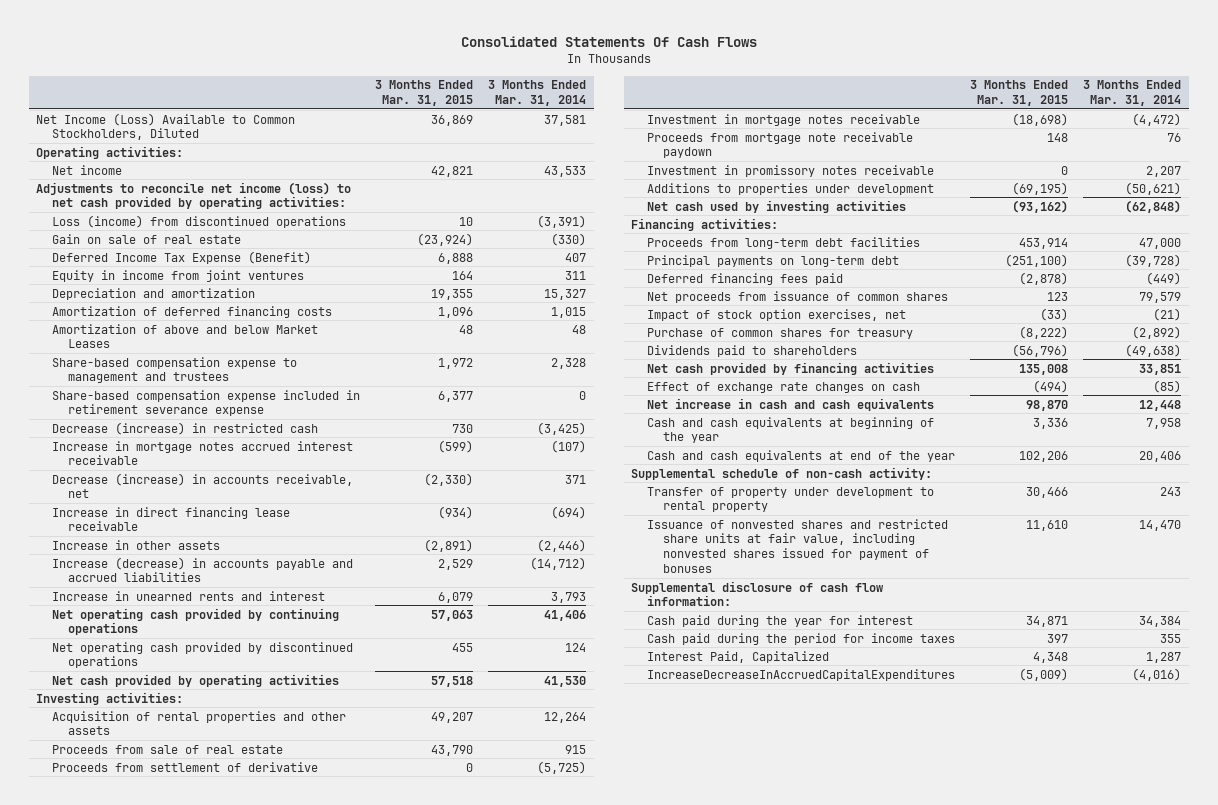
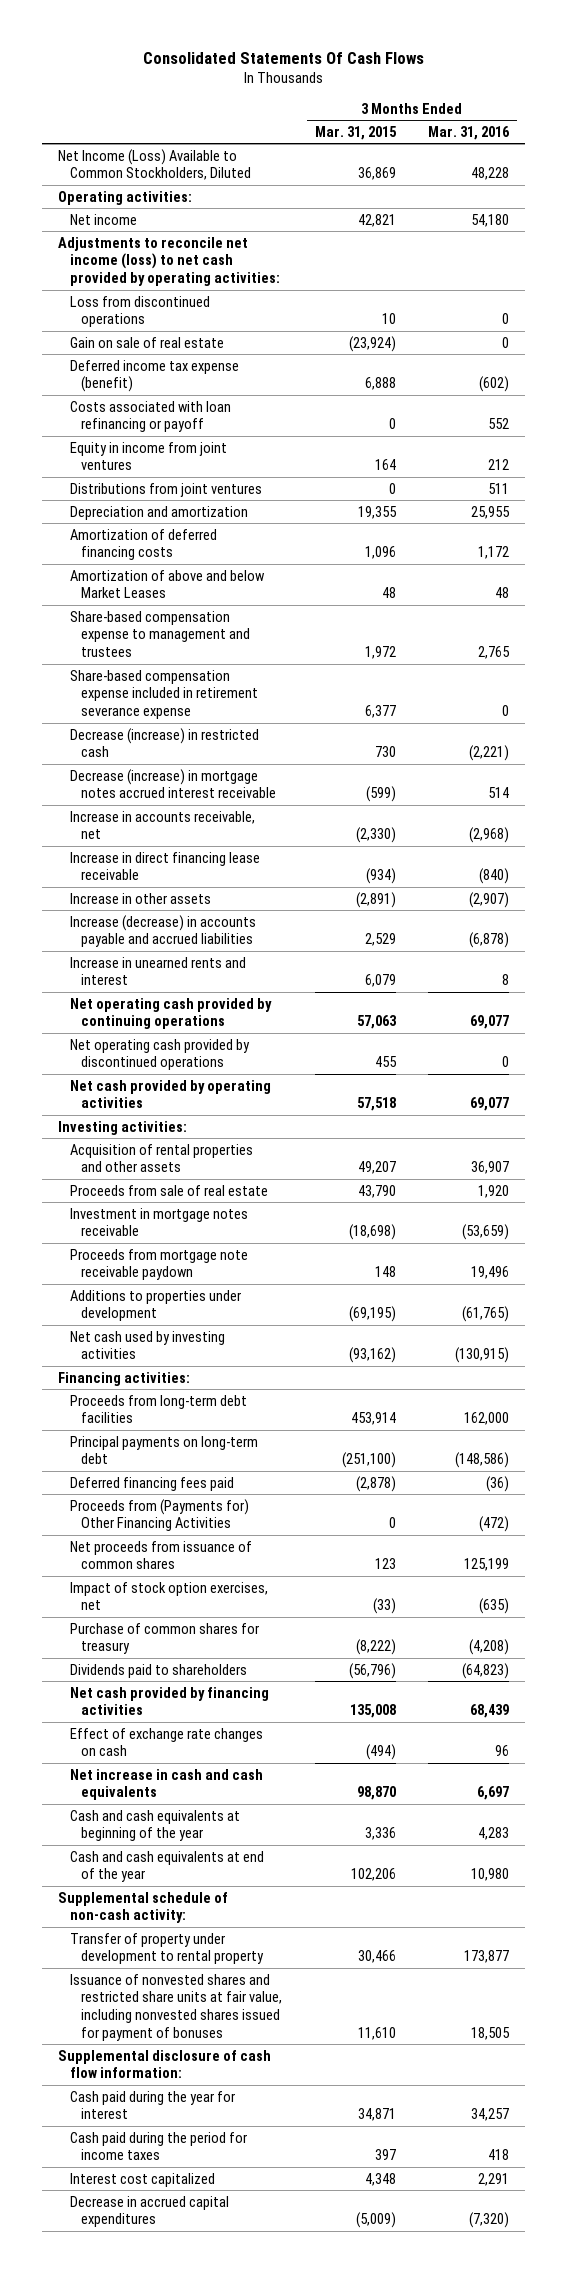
[488,80,587,107] 3 Months Ended Mar. 31, 2014 -> none
none -> [428,125,511,140] Mar. 31, 2016
[51,214,346,228] Loss (income) from discontinued operations -> [69,295,210,328] Loss from discontinued operations
[51,250,311,264] Deferred Income Tax Expense (Benefit) -> [69,359,239,393] Deferred income tax expense (benefit)
none -> [69,400,231,433] Costs associated with loan refinancing or payoff
none -> [69,482,262,497] Distributions from joint ventures
[51,440,353,466] Increase in mortgage notes accrued interest receivable -> [69,768,277,799] Decrease (increase) in mortgage notes accrued interest receivable
[51,472,353,499] Decrease (increase) in accounts receivable, net -> [69,810,255,840] Increase in accounts receivable, net
[51,761,318,772] Proceeds from settlement of derivative -> none
[647,164,935,177] Investment in promissory notes receivable -> none
none -> [69,1498,249,1532] Proceeds from (Payments for) Other Financing Activities
[647,650,830,663] Interest Paid, Capitalized -> [69,2172,215,2187] Interest cost capitalized
[647,668,956,681] IncreaseDecreaseInAccruedCapitalExpenditures -> [69,2195,229,2228] Decrease in accrued capital expenditures

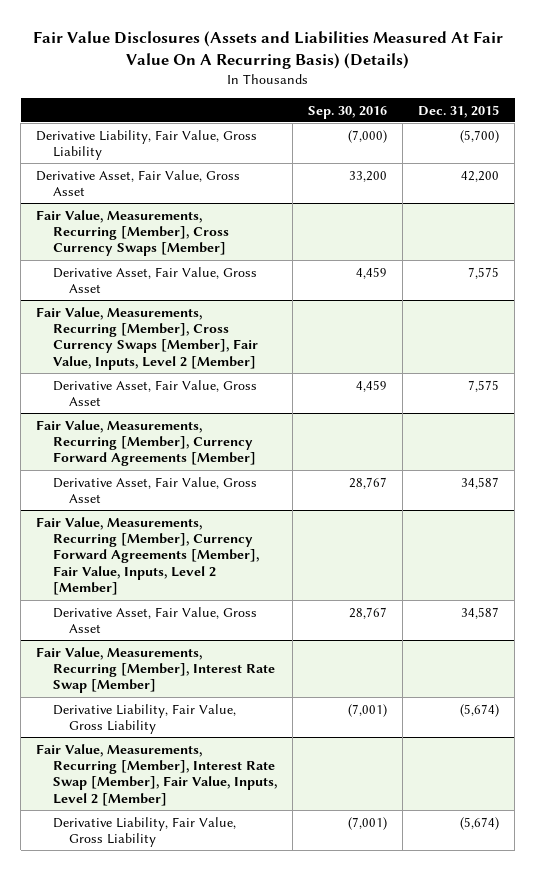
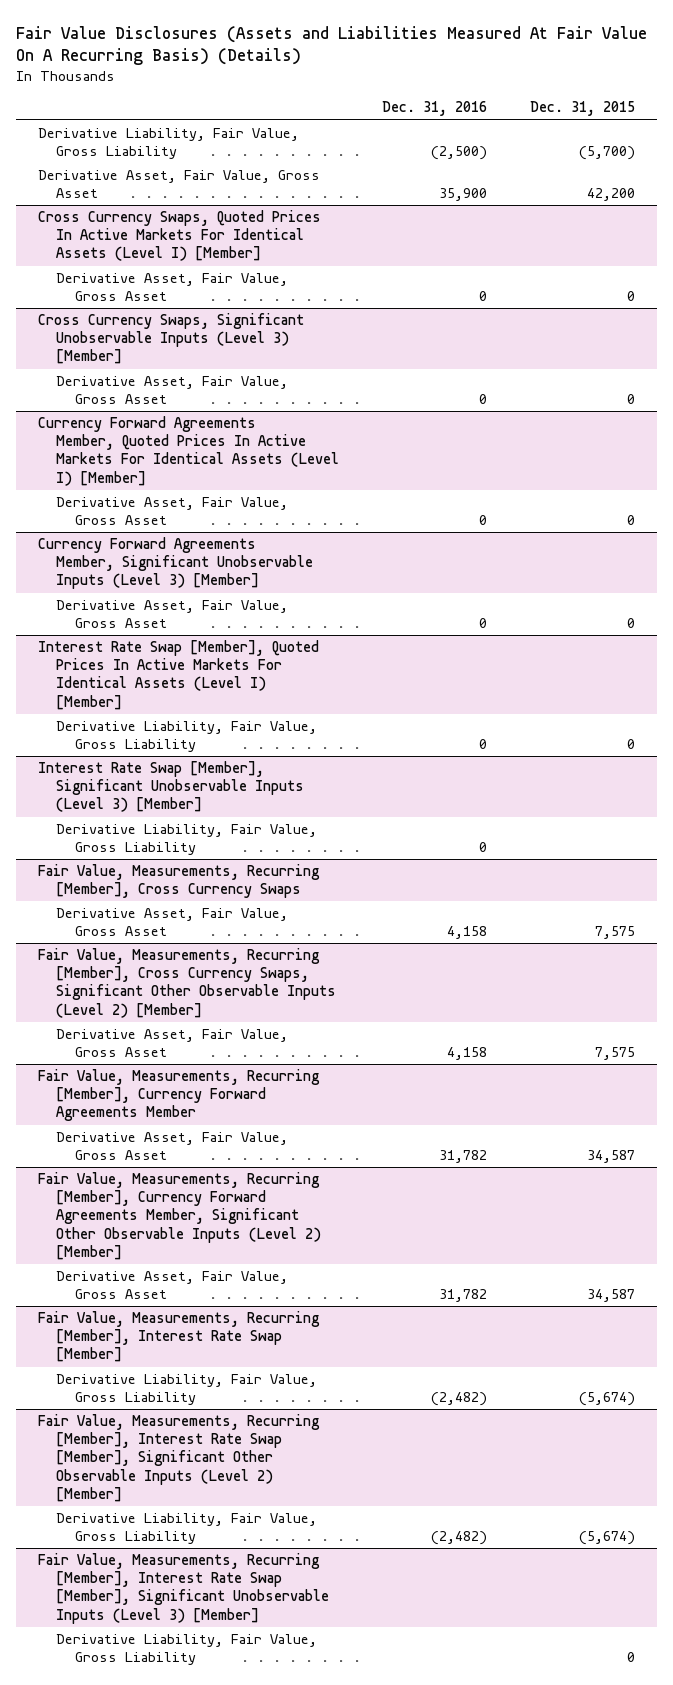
[307,105,387,119] Sep. 30, 2016 -> none
none -> [382,101,488,117] Dec. 31, 2016
none -> [37,210,321,262] Cross Currency Swaps, Quoted Prices In Active Markets For Identical Assets (Level I) [Member]
none -> [56,273,289,302] Derivative Asset, Fair Value, Gross Asset
none -> [37,313,304,365] Cross Currency Swaps, Significant Unobservable Inputs (Level 3) [Member]
none -> [56,376,289,405] Derivative Asset, Fair Value, Gross Asset
none -> [37,416,340,486] Currency Forward Agreements Member, Quoted Prices In Active Markets For Identical Assets (Level I) [Member]
none -> [56,497,289,526] Derivative Asset, Fair Value, Gross Asset
none -> [37,537,314,590] Currency Forward Agreements Member, Significant Unobservable Inputs (Level 3) [Member]
none -> [56,600,289,629] Derivative Asset, Fair Value, Gross Asset
none -> [37,640,319,710] Interest Rate Swap [Member], Quoted Prices In Active Markets For Identical Assets (Level I) [Member]
none -> [56,721,318,753] Derivative Liability, Fair Value, Gross Liability
none -> [37,761,305,813] Interest Rate Swap [Member], Significant Unobservable Inputs (Level 3) [Member]
none -> [56,824,318,856] Derivative Liability, Fair Value, Gross Liability
[36,209,229,257] Fair Value, Measurements, Recurring [Member], Cross Currency Swaps [Member] -> [37,864,320,899] Fair Value, Measurements, Recurring [Member], Cross Currency Swaps
[36,306,258,370] Fair Value, Measurements, Recurring [Member], Cross Currency Swaps [Member], Fair Value, Inputs, Level 2 [Member] -> [37,948,337,1018] Fair Value, Measurements, Recurring [Member], Cross Currency Swaps, Significant Other Observable Inputs (Level 2) [Member]
[36,419,256,467] Fair Value, Measurements, Recurring [Member], Currency Forward Agreements [Member] -> [37,1069,320,1122] Fair Value, Measurements, Recurring [Member], Currency Forward Agreements Member
[36,516,259,596] Fair Value, Measurements, Recurring [Member], Currency Forward Agreements [Member], Fair Value, Inputs, Level 2 [Member] -> [37,1172,322,1260] Fair Value, Measurements, Recurring [Member], Currency Forward Agreements Member, Significant Other Observable Inputs (Level 2) [Member]
[36,743,277,806] Fair Value, Measurements, Recurring [Member], Interest Rate Swap [Member], Fair Value, Inputs, Level 2 [Member] -> [37,1414,320,1502] Fair Value, Measurements, Recurring [Member], Interest Rate Swap [Member], Significant Other Observable Inputs (Level 2) [Member]
none -> [37,1553,330,1624] Fair Value, Measurements, Recurring [Member], Interest Rate Swap [Member], Significant Unobservable Inputs (Level 3) [Member]
none -> [56,1634,318,1666] Derivative Liability, Fair Value, Gross Liability

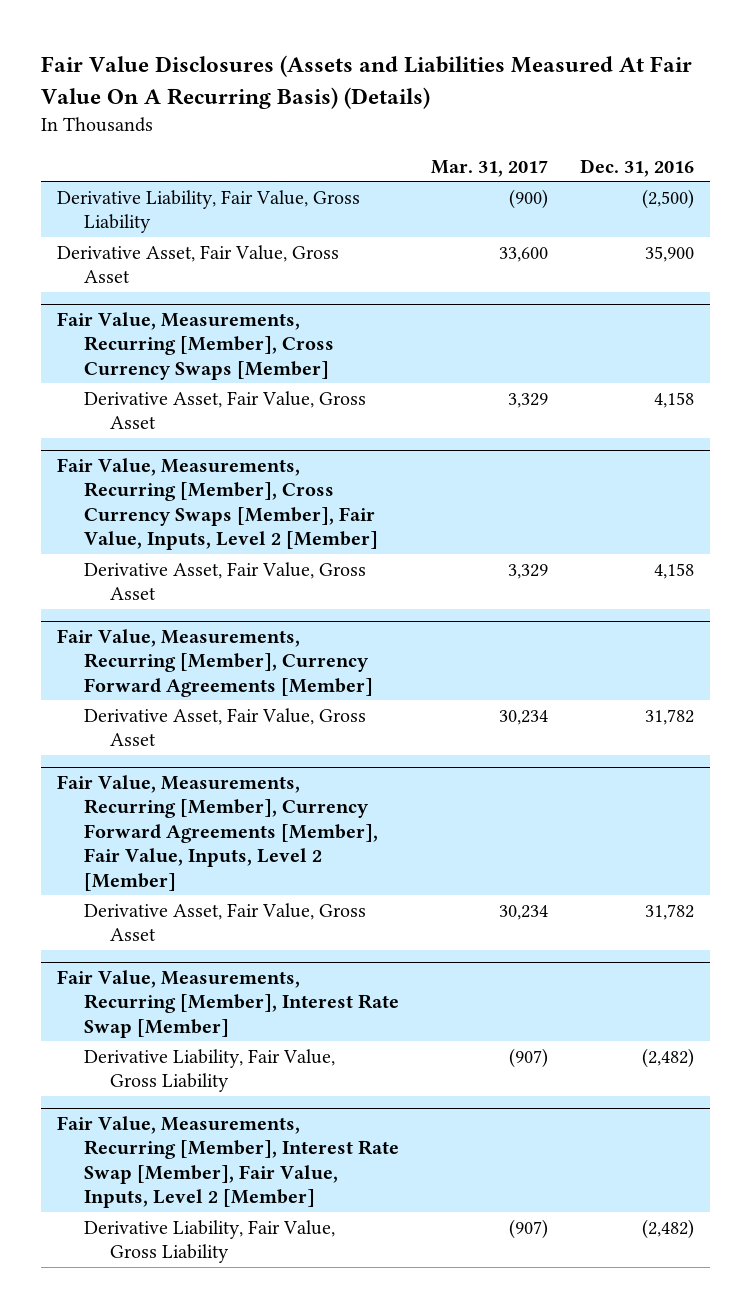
[530,101,636,117] Dec. 31, 2015 -> none
none -> [431,159,549,177] Mar. 31, 2017
[37,210,321,262] Cross Currency Swaps, Quoted Prices In Active Markets For Identical Assets (Level I) [Member] -> none
[56,273,289,302] Derivative Asset, Fair Value, Gross Asset -> none
[37,313,304,365] Cross Currency Swaps, Significant Unobservable Inputs (Level 3) [Member] -> none
[56,376,289,405] Derivative Asset, Fair Value, Gross Asset -> none
[37,416,340,486] Currency Forward Agreements Member, Quoted Prices In Active Markets For Identical Assets (Level I) [Member] -> none
[56,497,289,526] Derivative Asset, Fair Value, Gross Asset -> none
[37,537,314,590] Currency Forward Agreements Member, Significant Unobservable Inputs (Level 3) [Member] -> none
[56,600,289,629] Derivative Asset, Fair Value, Gross Asset -> none
[37,640,319,710] Interest Rate Swap [Member], Quoted Prices In Active Markets For Identical Assets (Level I) [Member] -> none
[56,721,318,753] Derivative Liability, Fair Value, Gross Liability -> none
[37,761,305,813] Interest Rate Swap [Member], Significant Unobservable Inputs (Level 3) [Member] -> none
[56,824,318,856] Derivative Liability, Fair Value, Gross Liability -> none
[37,864,320,899] Fair Value, Measurements, Recurring [Member], Cross Currency Swaps -> [57,311,334,380] Fair Value, Measurements, Recurring [Member], Cross Currency Swaps [Member]
[37,948,337,1018] Fair Value, Measurements, Recurring [Member], Cross Currency Swaps, Significant Other Observable Inputs (Level 2) [Member] -> [57,457,378,551] Fair Value, Measurements, Recurring [Member], Cross Currency Swaps [Member], Fair Value, Inputs, Level 2 [Member]
[37,1069,320,1122] Fair Value, Measurements, Recurring [Member], Currency Forward Agreements Member -> [57,628,373,697] Fair Value, Measurements, Recurring [Member], Currency Forward Agreements [Member]
[37,1172,322,1260] Fair Value, Measurements, Recurring [Member], Currency Forward Agreements Member, Significant Other Observable Inputs (Level 2) [Member] -> [57,774,378,891] Fair Value, Measurements, Recurring [Member], Currency Forward Agreements [Member], Fair Value, Inputs, Level 2 [Member]
[37,1414,320,1502] Fair Value, Measurements, Recurring [Member], Interest Rate Swap [Member], Significant Other Observable Inputs (Level 2) [Member] -> [57,1115,399,1209] Fair Value, Measurements, Recurring [Member], Interest Rate Swap [Member], Fair Value, Inputs, Level 2 [Member]
[37,1553,330,1624] Fair Value, Measurements, Recurring [Member], Interest Rate Swap [Member], Significant Unobservable Inputs (Level 3) [Member] -> none
[56,1634,318,1666] Derivative Liability, Fair Value, Gross Liability -> none

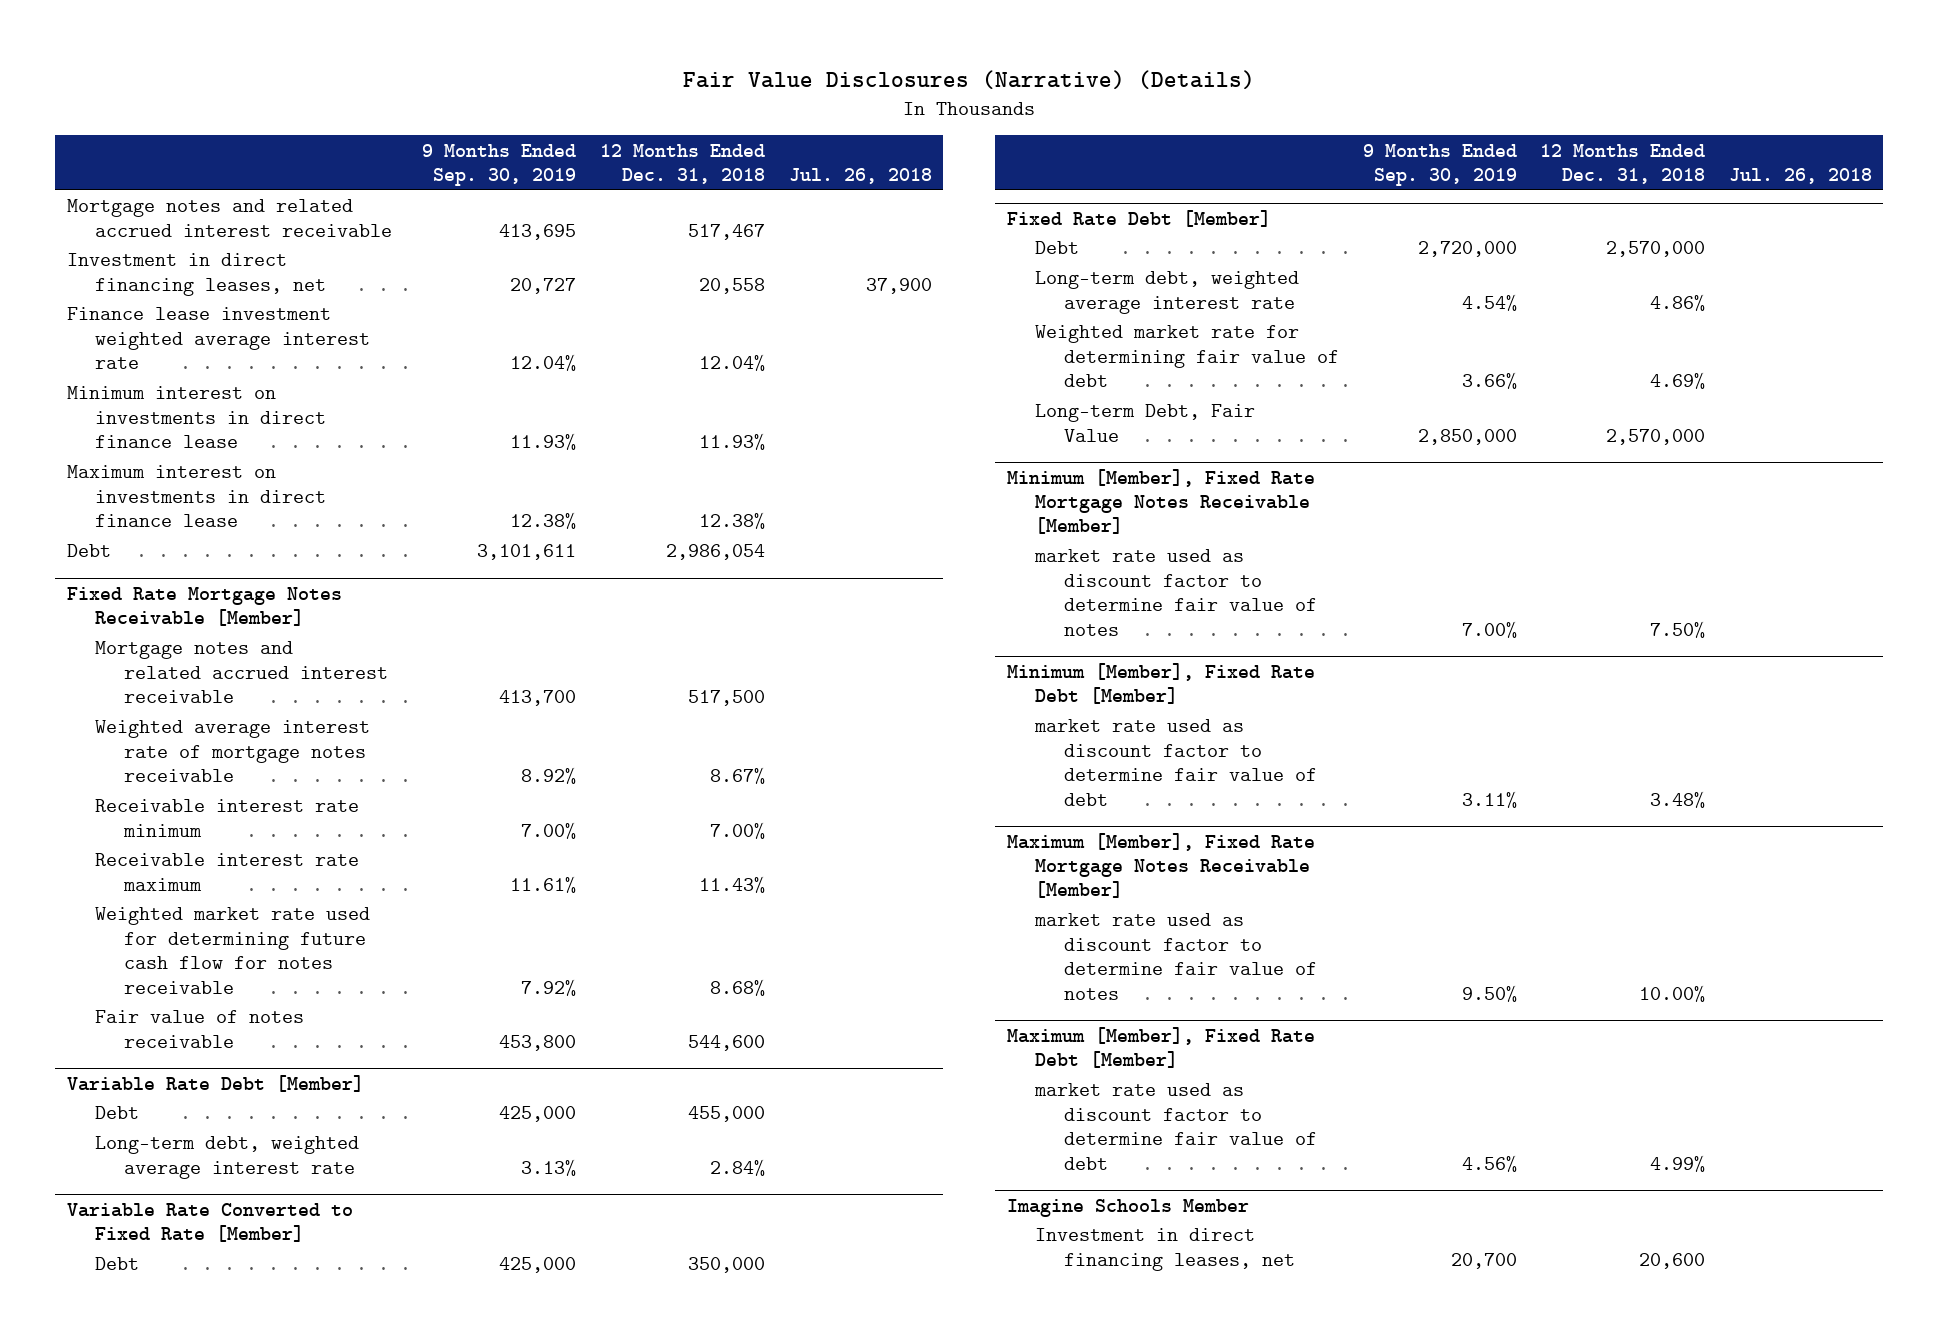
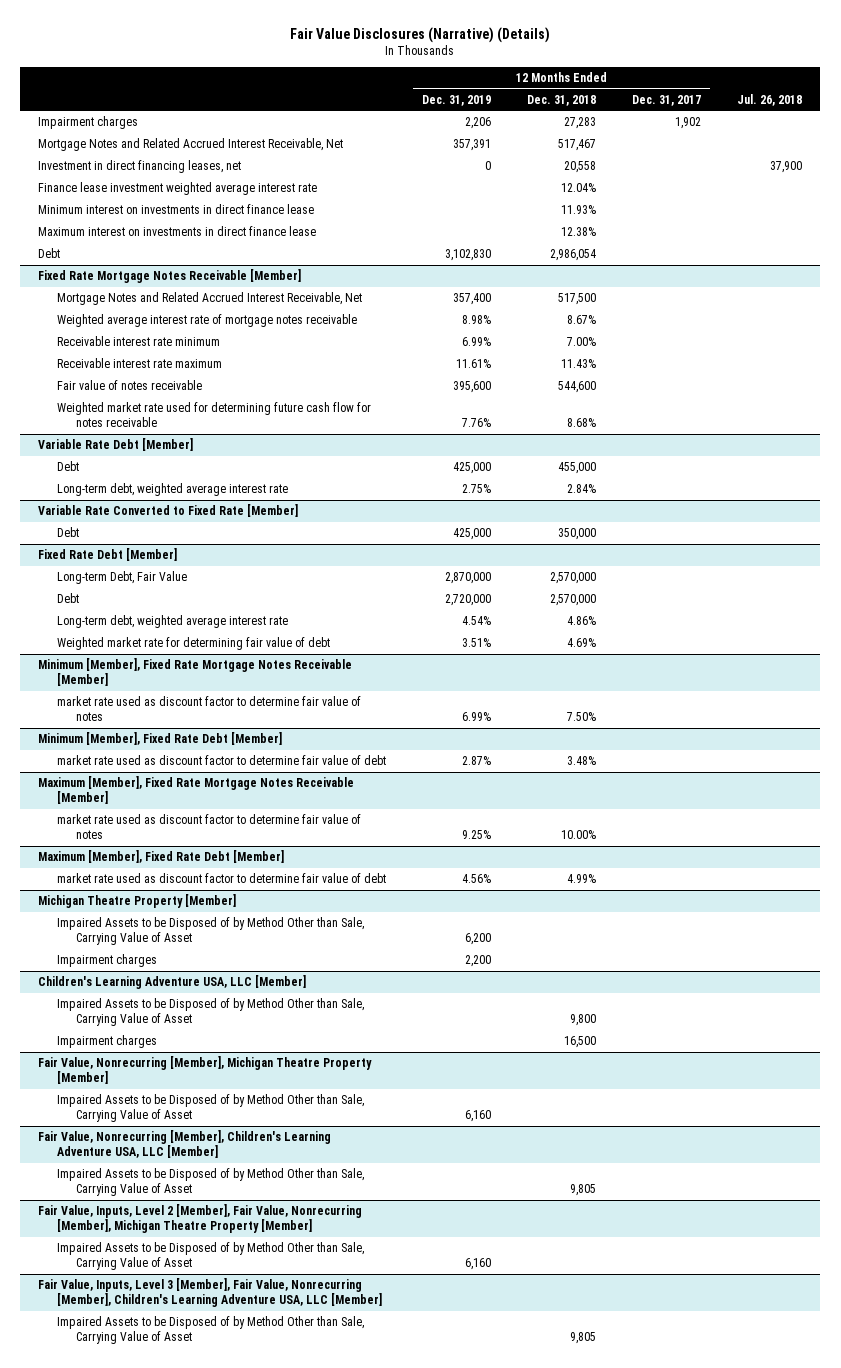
[422,143,577,187] 9 Months Ended Sep. 30, 2019 -> none
none -> [422,94,492,106] Dec. 31, 2019
none -> [632,94,702,106] Dec. 31, 2017
none -> [38,116,139,130] Impairment charges
[66,199,393,237] Mortgage notes and related accrued interest receivable -> [38,138,344,152] Mortgage Notes and Related Accrued Interest Receivable, Net
[95,641,388,704] Mortgage notes and related accrued interest receivable -> [56,292,362,306] Mortgage Notes and Related Accrued Interest Receivable, Net
[95,907,371,994] Weighted market rate used for determining future cash flow for notes receivable -> [56,402,371,428] Weighted market rate used for determining future cash flow for notes receivable
[1035,404,1256,442] Long-term Debt, Fair Value -> [56,571,187,585] Long-term Debt, Fair Value
[1006,1198,1249,1217] Imagine Schools Member -> none
[1035,1228,1296,1271] Investment in direct financing leases, net -> none
none -> [38,894,237,909] Michigan Theatre Property [Member]
none -> [56,917,364,946] Impaired Assets to be Disposed of by Method Other than Sale, Carrying Value of Asset
none -> [56,954,157,968] Impairment charges
none -> [38,975,307,990] Children's Learning Adventure USA, LLC [Member]
none -> [56,998,364,1027] Impaired Assets to be Disposed of by Method Other than Sale, Carrying Value of Asset
none -> [56,1035,157,1049] Impairment charges
none -> [38,1056,373,1085] Fair Value, Nonrecurring [Member], Michigan Theatre Property [Member]
none -> [56,1094,364,1123] Impaired Assets to be Disposed of by Method Other than Sale, Carrying Value of Asset
none -> [38,1130,332,1159] Fair Value, Nonrecurring [Member], Children's Learning Adventure USA, LLC [Member]
none -> [56,1168,364,1197] Impaired Assets to be Disposed of by Method Other than Sale, Carrying Value of Asset
none -> [38,1204,363,1234] Fair Value, Inputs, Level 2 [Member], Fair Value, Nonrecurring [Member], Michigan Theatre Property [Member]
none -> [56,1242,364,1271] Impaired Assets to be Disposed of by Method Other than Sale, Carrying Value of Asset
none -> [38,1278,382,1308] Fair Value, Inputs, Level 3 [Member], Fair Value, Nonrecurring [Member], Children's Learning Adventure USA, LLC [Member]
none -> [56,1316,364,1345] Impaired Assets to be Disposed of by Method Other than Sale, Carrying Value of Asset

